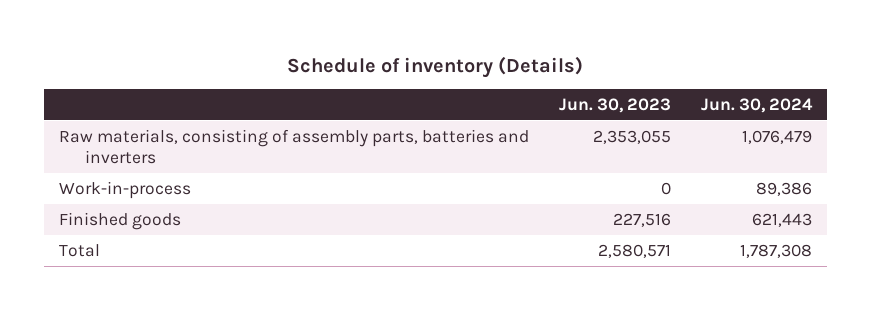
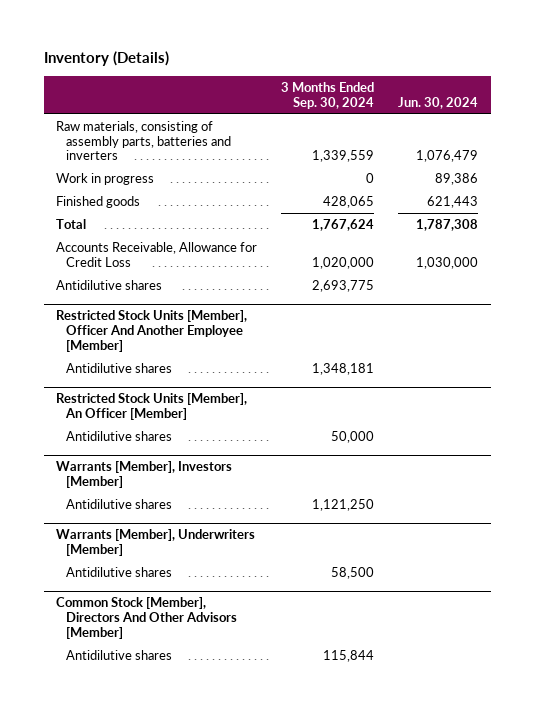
[287,55,584,78] Schedule of inventory (Details) -> [43,51,169,67] Inventory (Details)
[558,98,671,114] Jun. 30, 2023 -> none
none -> [281,81,375,109] 3 Months Ended Sep. 30, 2024
[59,180,192,199] Work-in-process -> [55,173,154,186] Work in progress
none -> [55,242,257,267] Accounts Receivable, Allowance for Credit Loss
none -> [55,280,162,291] Antidilutive shares
none -> [55,310,247,352] Restricted Stock Units [Member], Officer And Another Employee [Member]
none -> [66,363,173,374] Antidilutive shares
none -> [55,393,247,421] Restricted Stock Units [Member], An Officer [Member]
none -> [66,431,173,442] Antidilutive shares
none -> [55,461,232,489] Warrants [Member], Investors [Member]
none -> [66,499,173,510] Antidilutive shares
none -> [55,529,255,557] Warrants [Member], Underwriters [Member]
none -> [66,567,173,578] Antidilutive shares
none -> [55,597,238,639] Common Stock [Member], Directors And Other Advisors [Member]
none -> [66,650,173,661] Antidilutive shares

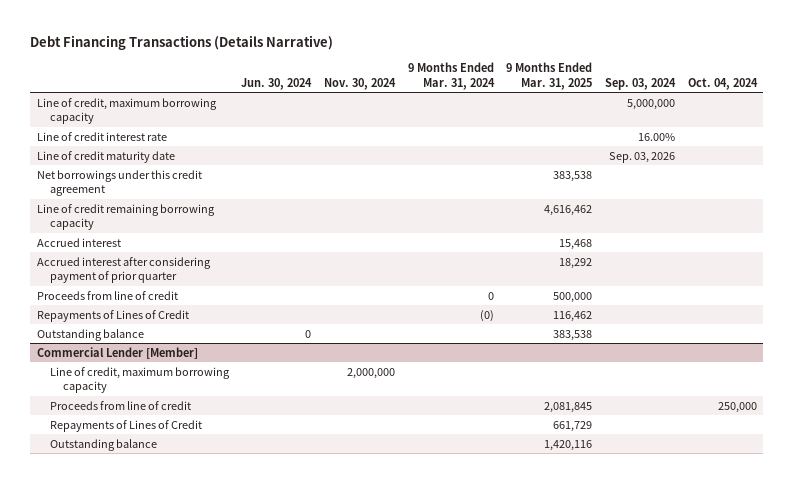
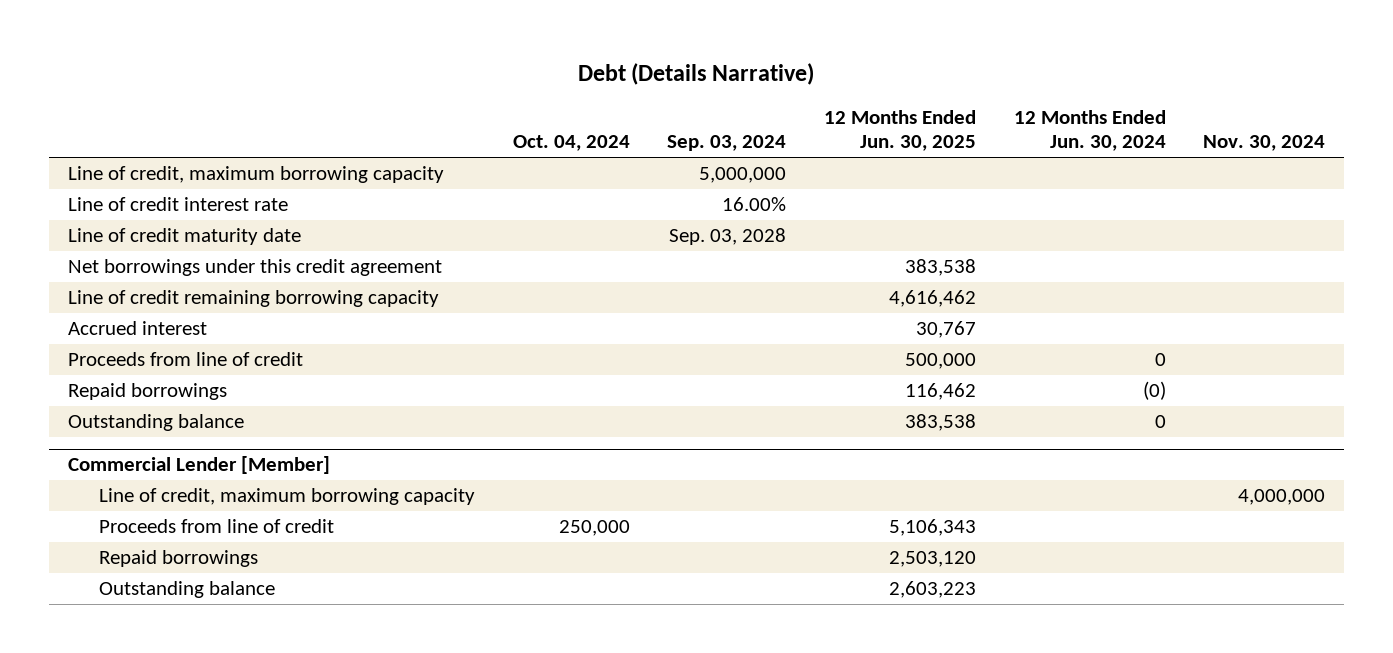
[30,35,334,51] Debt Financing Transactions (Details Narrative) -> [578,63,815,86] Debt (Details Narrative)
[241,77,313,90] Jun. 30, 2024 -> none
[407,62,495,90] 9 Months Ended Mar. 31, 2024 -> none
[506,62,593,90] 9 Months Ended Mar. 31, 2025 -> none
none -> [823,110,976,152] 12 Months Ended Jun. 30, 2025
none -> [1013,110,1166,152] 12 Months Ended Jun. 30, 2024
[609,151,676,163] Sep. 03, 2026 -> [669,228,787,246] Sep. 03, 2028
[36,256,211,284] Accrued interest after considering payment of prior quarter -> none
[36,309,189,322] Repayments of Lines of Credit -> [67,383,227,401] Repaid borrowings
[347,367,396,379] 2,000,000 -> [1238,489,1326,506] 4,000,000
[49,419,202,432] Repayments of Lines of Credit -> [99,550,259,568] Repaid borrowings

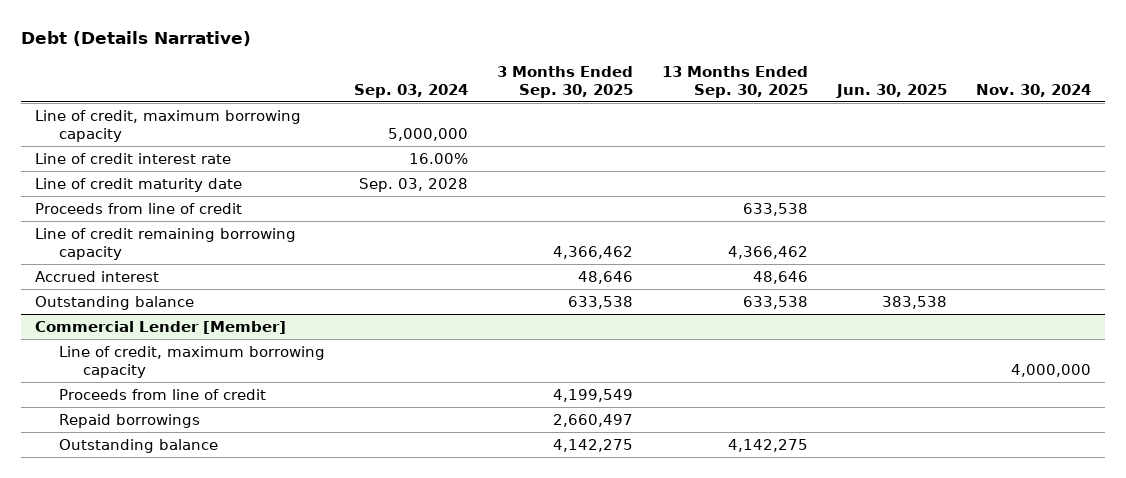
[512,135,630,152] Oct. 04, 2024 -> none
[823,110,976,152] 12 Months Ended Jun. 30, 2025 -> none
[1013,110,1166,152] 12 Months Ended Jun. 30, 2024 -> none
none -> [496,65,633,98] 3 Months Ended Sep. 30, 2025
none -> [661,65,808,98] 13 Months Ended Sep. 30, 2025
none -> [835,83,947,98] Jun. 30, 2025
[67,259,442,277] Net borrowings under this credit agreement -> none
[67,352,303,367] Proceeds from line of credit -> [35,203,243,215] Proceeds from line of credit
[67,383,227,401] Repaid borrowings -> none

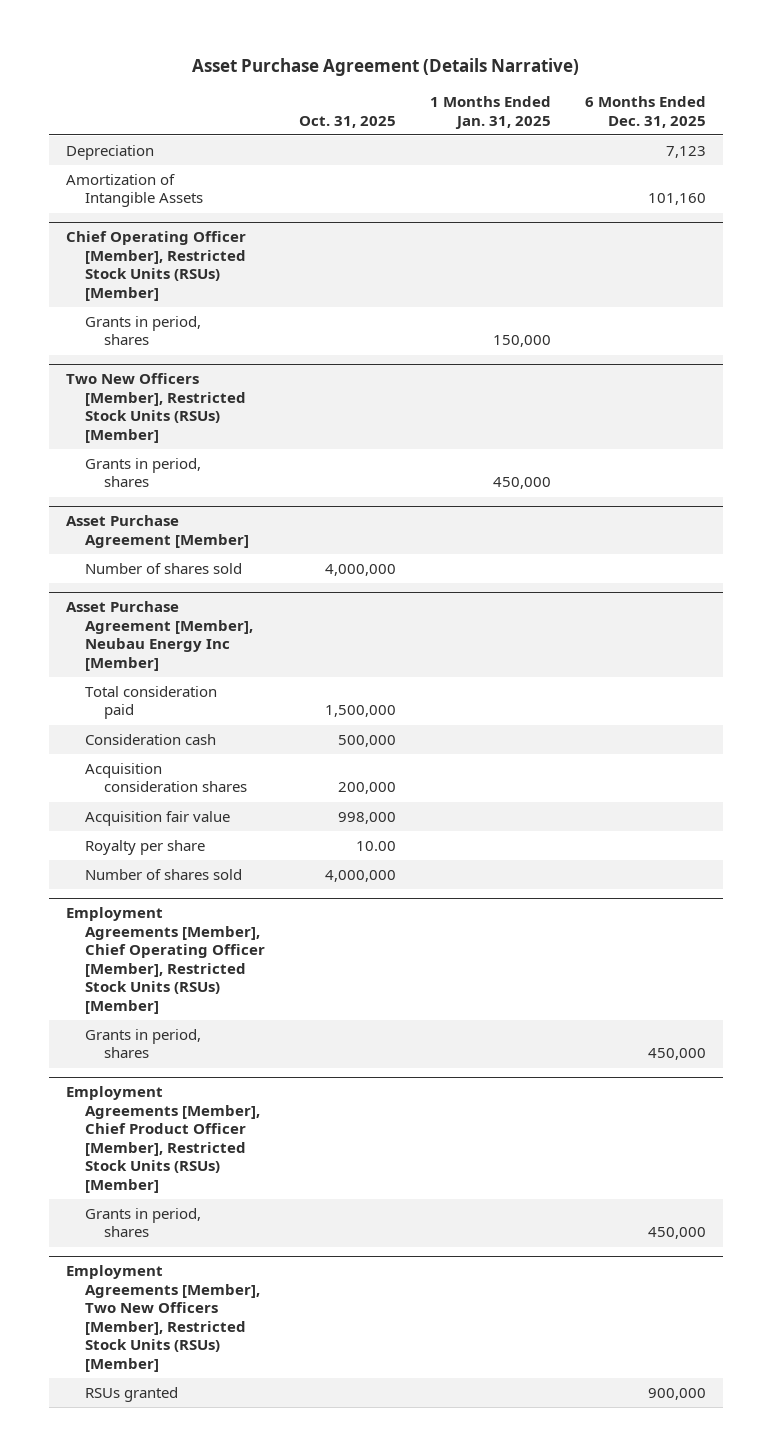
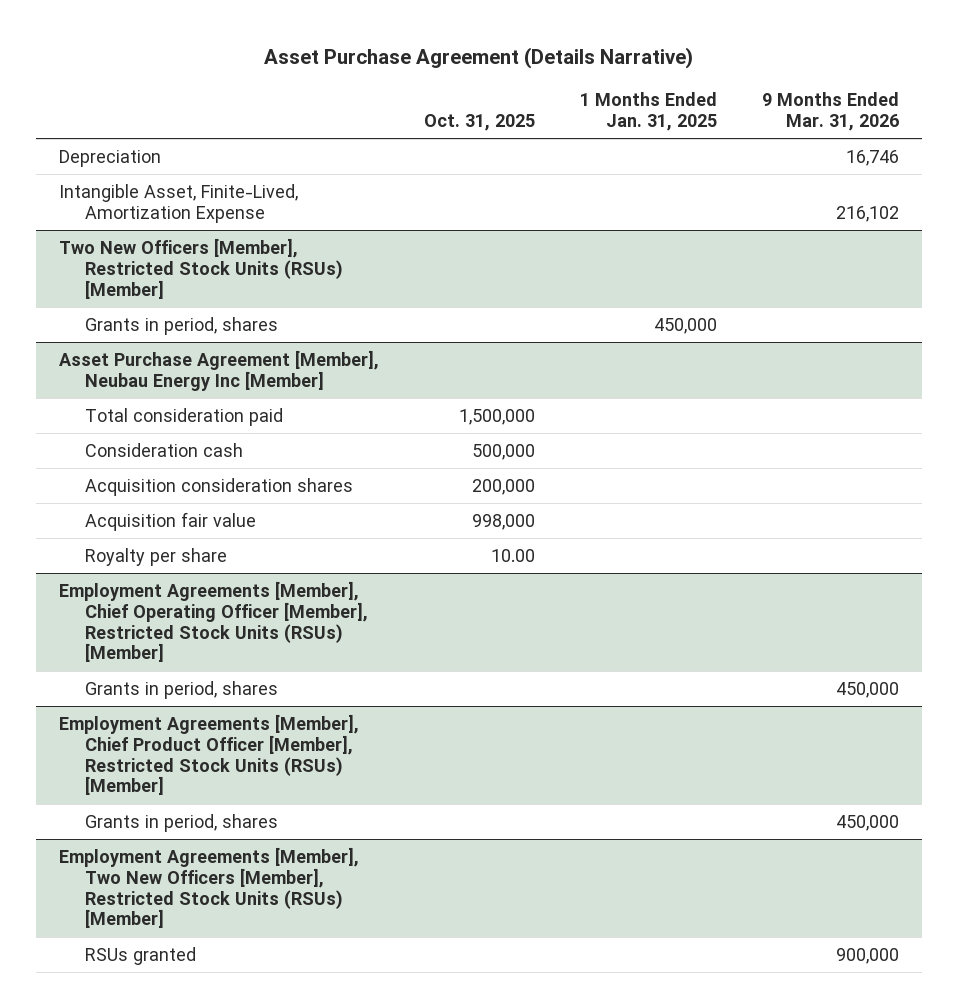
[585,95,707,128] 6 Months Ended Dec. 31, 2025 -> none
none -> [762,92,900,132] 9 Months Ended Mar. 31, 2026
[66,231,247,301] Chief Operating Officer [Member], Restricted Stock Units (RSUs) [Member] -> none
[85,315,202,346] Grants in period, shares -> none
[66,173,204,208] Amortization of Intangible Assets -> [59,183,299,223] Intangible Asset, Finite-Lived, Amortization Expense
[66,515,250,548] Asset Purchase Agreement [Member] -> none
[85,562,243,574] Number of shares sold -> none
[85,868,243,880] Number of shares sold -> none

